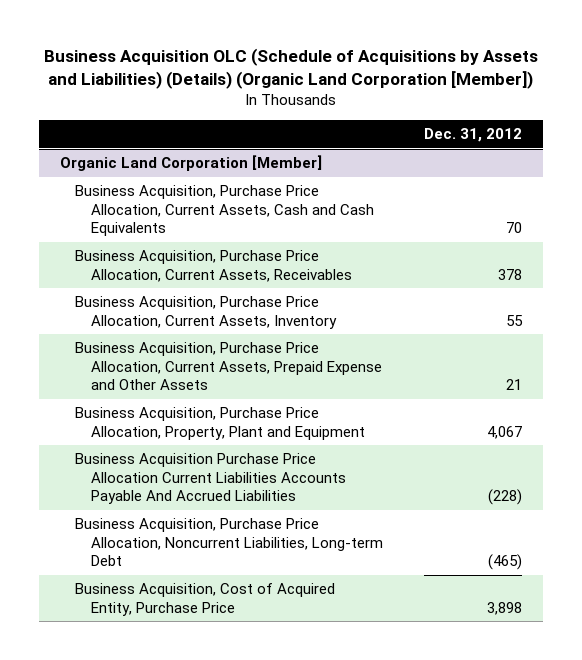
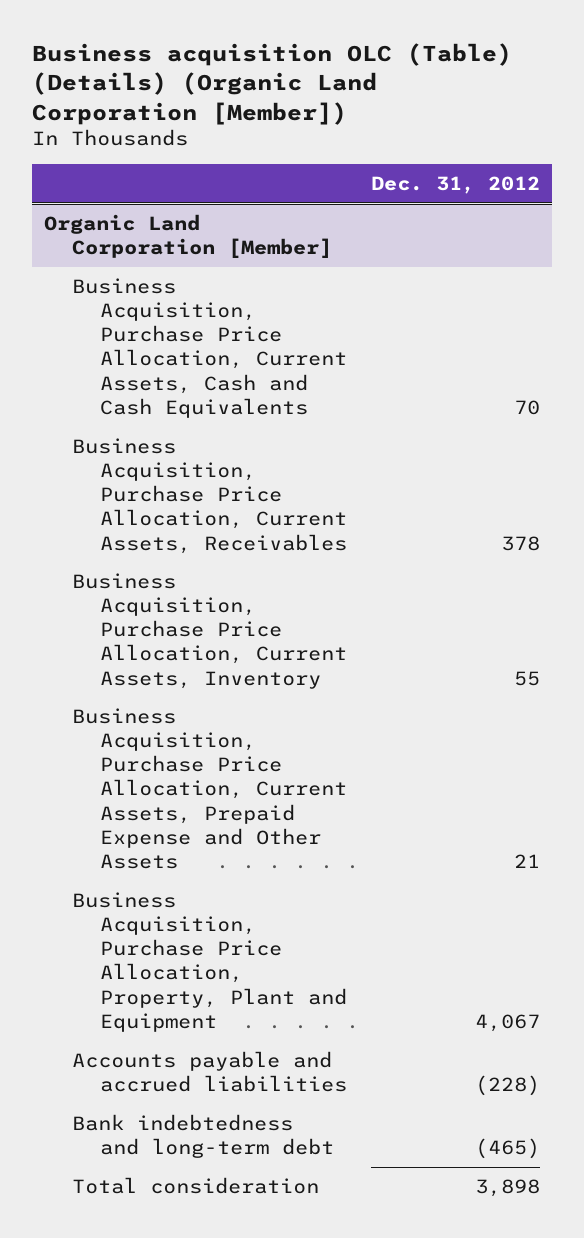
[44,47,539,89] Business Acquisition OLC (Schedule of Acquisitions by Assets and Liabilities) (Details) (Organic Land Corporation [Member]) -> [32,43,513,125] Business acquisition OLC (Table) (Details) (Organic Land Corporation [Member])
[75,453,346,505] Business Acquisition Purchase Price Allocation Current Liabilities Accounts Payable And Accrued Liabilities -> [72,1051,348,1093] Accounts payable and accrued liabilities
[75,518,383,567] Business Acquisition, Purchase Price Allocation, Noncurrent Liabilities, Long-term Debt -> [72,1114,335,1159] Bank indebtedness and long-term debt
[75,583,336,616] Business Acquisition, Cost of Acquired Entity, Purchase Price -> [72,1177,320,1195] Total consideration

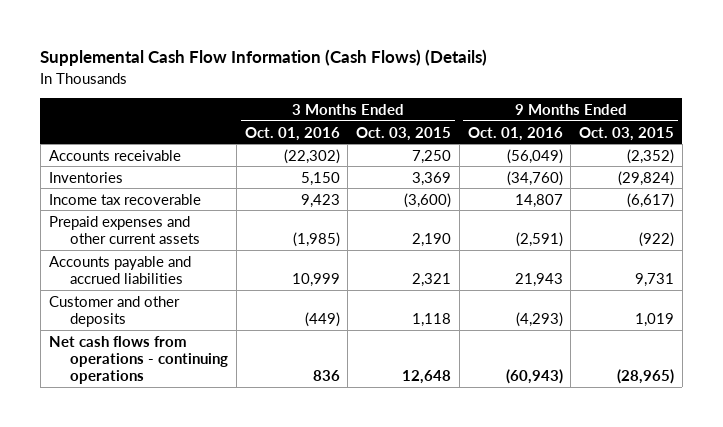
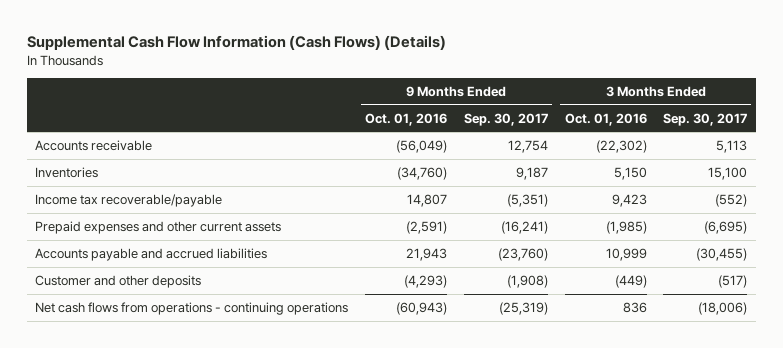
[356,126,452,141] Oct. 03, 2015 -> none
[579,126,675,141] Oct. 03, 2015 -> none
none -> [463,112,548,126] Sep. 30, 2017
none -> [663,112,748,126] Sep. 30, 2017
[48,193,201,205] Income tax recoverable -> [35,193,223,207] Income tax recoverable/payable

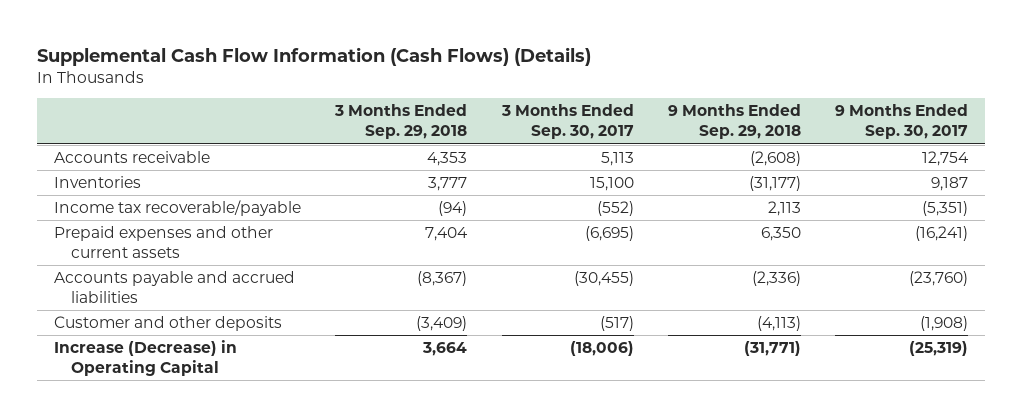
[365,112,448,126] Oct. 01, 2016 -> none
[564,112,647,126] Oct. 01, 2016 -> none
none -> [334,104,468,140] 3 Months Ended Sep. 29, 2018
none -> [667,104,801,140] 9 Months Ended Sep. 29, 2018
[35,301,349,315] Net cash flows from operations - continuing operations -> [54,340,238,377] Increase (Decrease) in Operating Capital

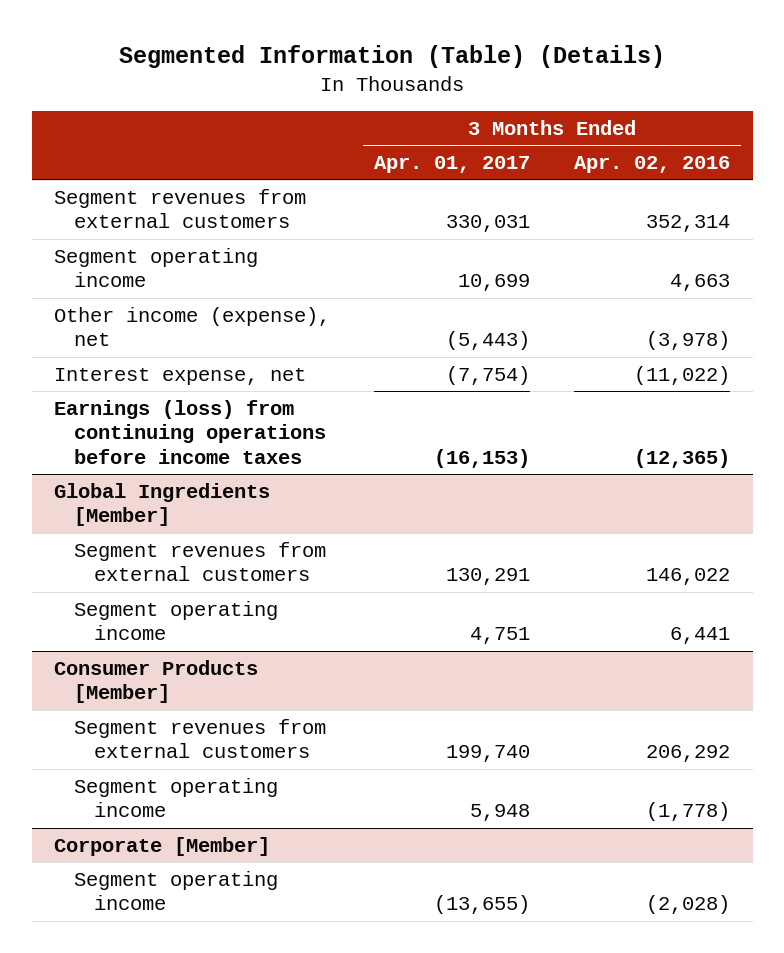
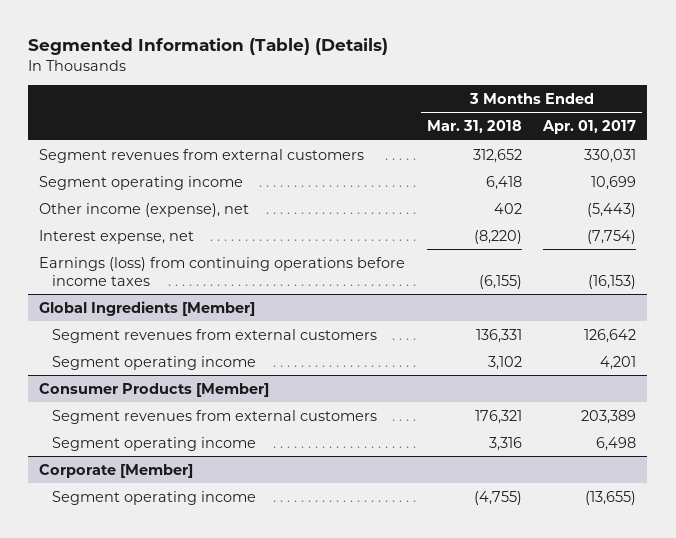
[574,156,731,174] Apr. 02, 2016 -> none
none -> [426,120,522,134] Mar. 31, 2018
[446,568,531,586] 130,291 -> [584,328,637,343] 126,642
[470,627,531,645] 4,751 -> [600,355,637,370] 4,201
[446,745,531,763] 199,740 -> [581,409,637,424] 203,389
[470,804,531,822] 5,948 -> [596,436,637,451] 6,498

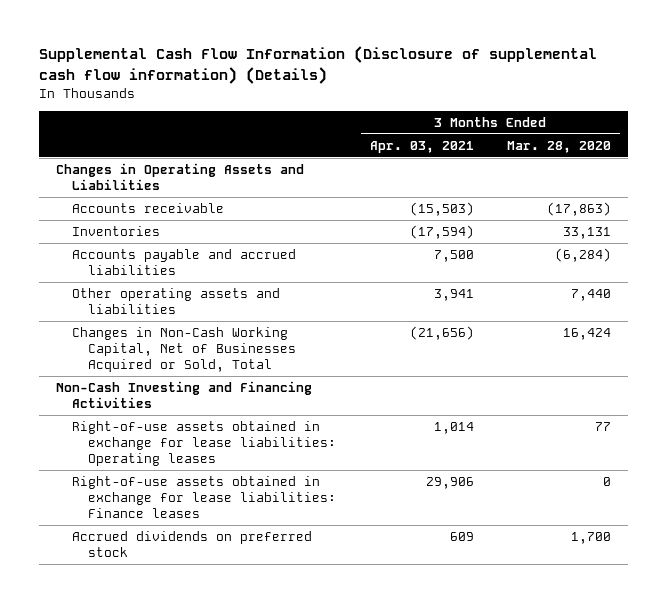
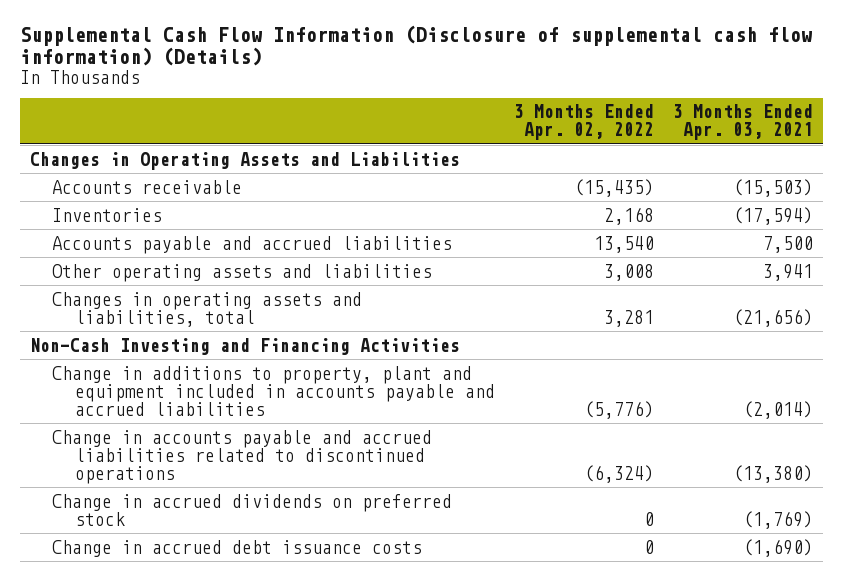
[507,140,612,153] Mar. 28, 2020 -> none
none -> [514,104,655,141] 3 Months Ended Apr. 02, 2022
[71,327,297,373] Changes in Non-Cash Working Capital, Net of Businesses Acquired or Sold, Total -> [52,291,363,327] Changes in operating assets and liabilities, total
[71,421,337,467] Right-of-use assets obtained in exchange for lease liabilities: Operating leases -> none
[71,476,337,519] Right-of-use assets obtained in exchange for lease liabilities: Finance leases -> none
none -> [52,365,496,416] Change in additions to property, plant and equipment included in accounts payable and accrued liabilities
none -> [52,429,433,484] Change in accounts payable and accrued liabilities related to discontinued operations
[71,531,312,558] Accrued dividends on preferred stock -> [52,493,453,526] Change in accrued dividends on preferred stock
[449,532,474,542] 609 -> [743,510,814,529] (1,769)
none -> [52,539,423,557] Change in accrued debt issuance costs

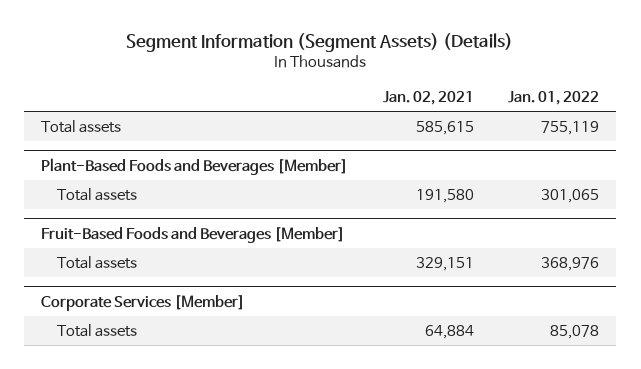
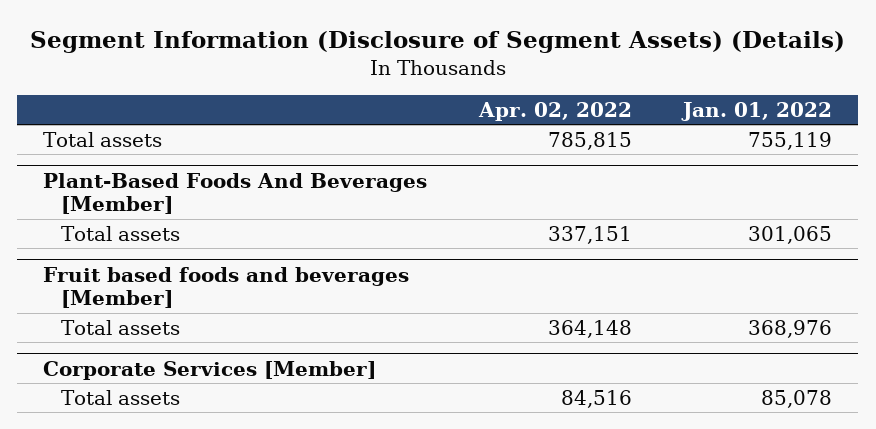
[126,33,514,53] Segment Information (Segment Assets) (Details) -> [29,31,845,54] Segment Information (Disclosure of Segment Assets) (Details)
[382,90,474,105] Jan. 02, 2021 -> none
none -> [477,101,632,121] Apr. 02, 2022
[41,157,349,175] Plant-Based Foods and Beverages [Member] -> [43,172,428,215] Plant-Based Foods And Beverages [Member]
[41,226,346,243] Fruit-Based Foods and Beverages [Member] -> [43,266,410,309] Fruit based foods and beverages [Member]

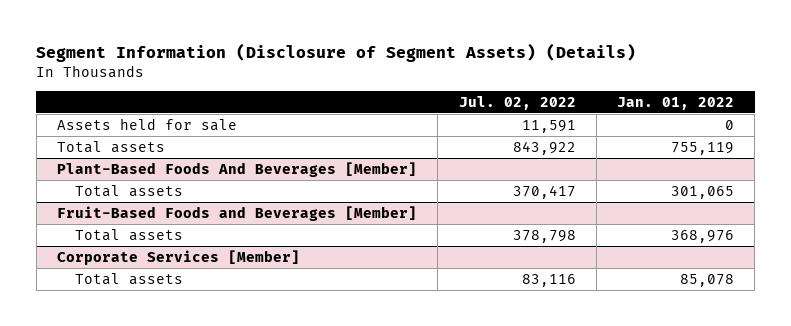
[477,101,632,121] Apr. 02, 2022 -> none
none -> [458,95,576,110] Jul. 02, 2022
none -> [57,117,238,131] Assets held for sale
[43,266,410,309] Fruit based foods and beverages [Member] -> [57,205,418,221] Fruit-Based Foods and Beverages [Member]

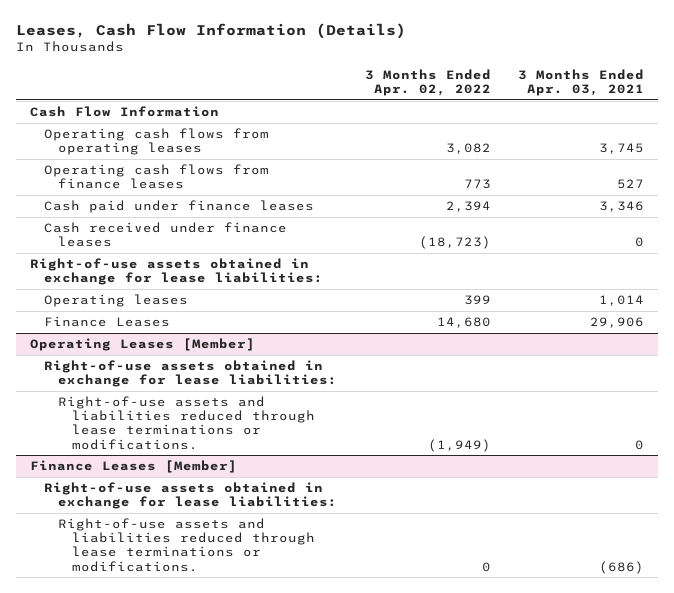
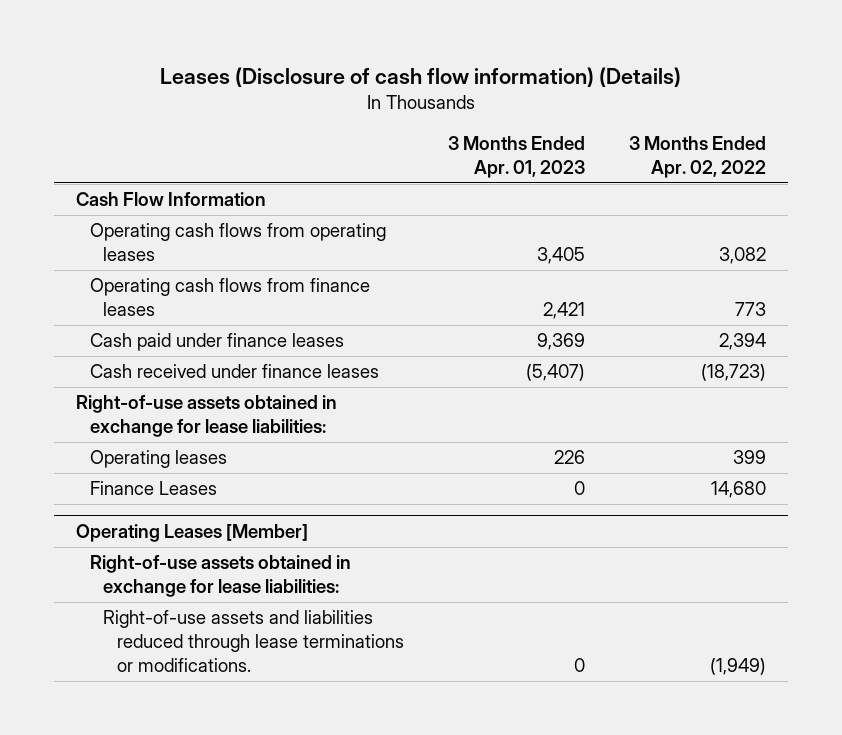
[16,23,407,40] Leases, Cash Flow Information (Details) -> [160,66,682,87] Leases (Disclosure of cash flow information) (Details)
[518,68,645,96] 3 Months Ended Apr. 03, 2021 -> none
none -> [447,136,585,178] 3 Months Ended Apr. 01, 2023
[30,460,238,474] Finance Leases [Member] -> none
[44,482,338,510] Right-of-use assets obtained in exchange for lease liabilities: -> none
[58,518,316,572] Right-of-use assets and liabilities reduced through lease terminations or modifications. -> none

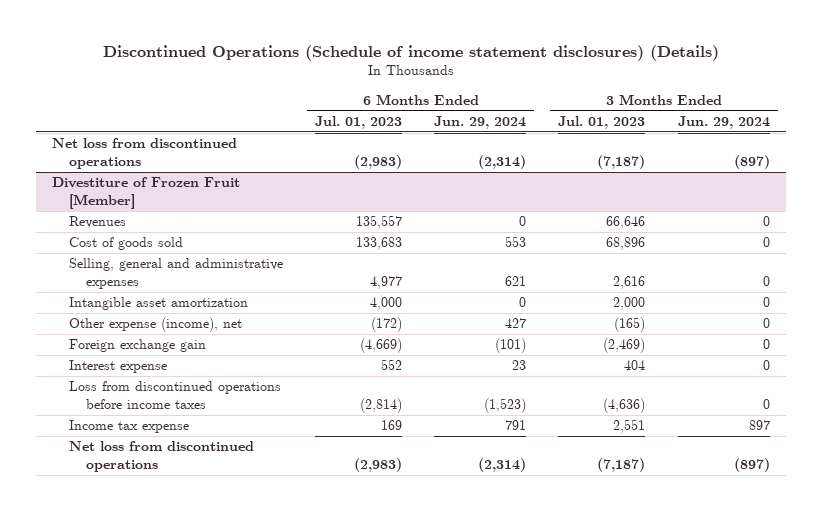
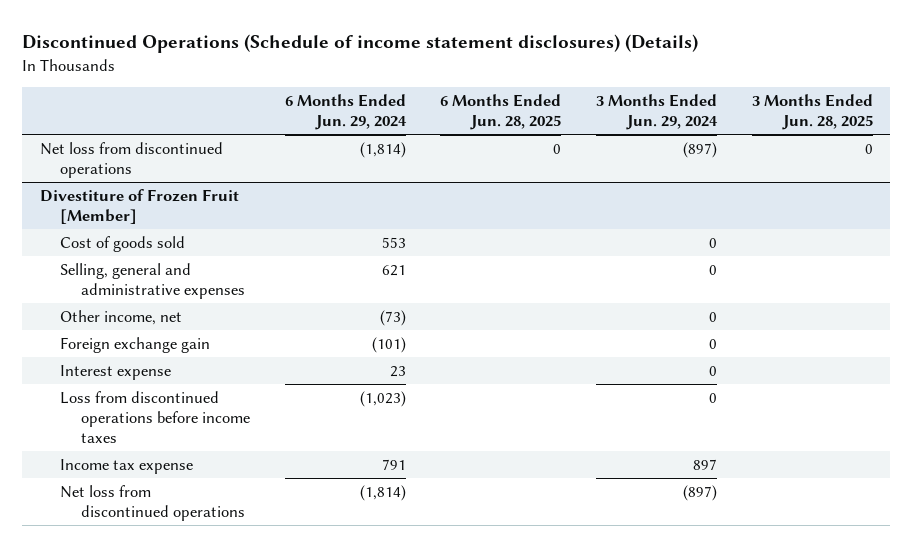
[315,115,403,129] Jul. 01, 2023 -> none
[558,115,646,129] Jul. 01, 2023 -> none
none -> [440,94,562,131] 6 Months Ended Jun. 28, 2025
none -> [752,94,874,131] 3 Months Ended Jun. 28, 2025
[478,155,527,170] (2,314) -> [359,141,406,158] (1,814)
[68,216,126,229] Revenues -> none
[68,297,248,311] Intangible asset amortization -> none
[68,317,242,333] Other expense (income), net -> [60,309,183,325] Other income, net
[505,318,527,329] 427 -> [379,309,406,326] (73)
[484,398,527,414] (1,523) -> [359,390,406,407] (1,023)
[478,458,527,473] (2,314) -> [359,484,406,501] (1,814)

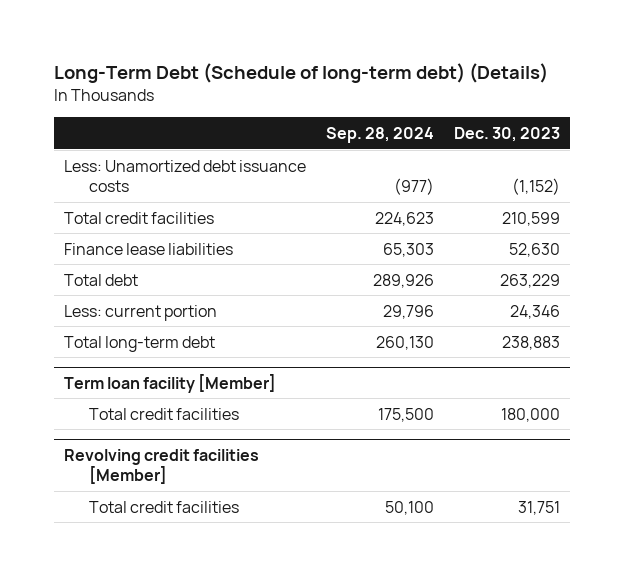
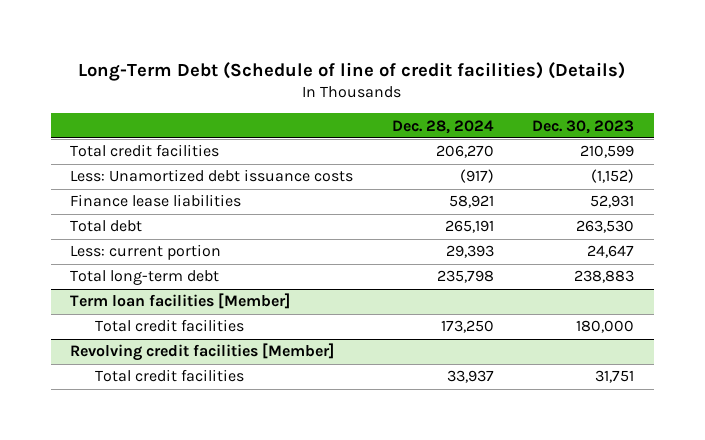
[54,63,549,84] Long-Term Debt (Schedule of long-term debt) (Details) -> [78,61,626,81] Long-Term Debt (Schedule of line of credit facilities) (Details)
[326,126,435,143] Sep. 28, 2024 -> none
none -> [391,119,494,134] Dec. 28, 2024
[64,159,307,192] Less: Unamortized debt issuance costs -> [70,169,354,183] Less: Unamortized debt issuance costs
[509,242,561,257] 52,630 -> [590,195,635,209] 52,931
[500,273,561,288] 263,229 -> [576,220,635,234] 263,530
[510,304,561,319] 24,346 -> [587,245,635,259] 24,647
[64,373,277,393] Term loan facility [Member] -> [70,293,291,310] Term loan facilities [Member]

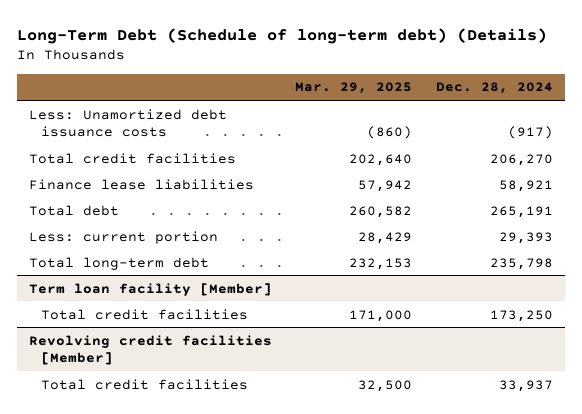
[78,61,626,81] Long-Term Debt (Schedule of line of credit facilities) (Details) -> [16,27,547,44] Long-Term Debt (Schedule of long-term debt) (Details)
[532,119,635,134] Dec. 30, 2023 -> none
none -> [295,82,413,95] Mar. 29, 2025
[70,144,220,158] Total credit facilities -> [28,152,236,164] Total credit facilities
[70,293,291,310] Term loan facilities [Member] -> [28,282,272,296] Term loan facility [Member]

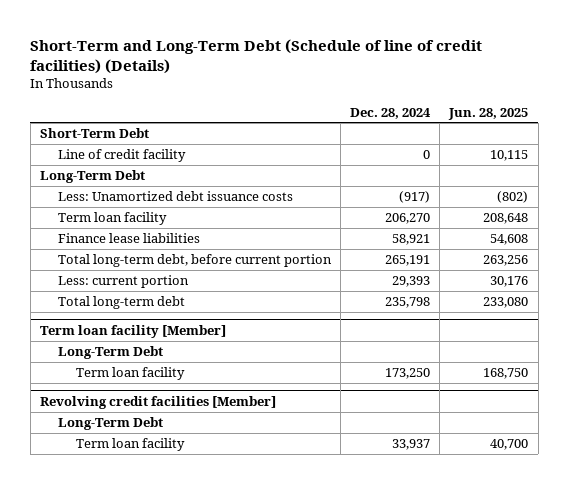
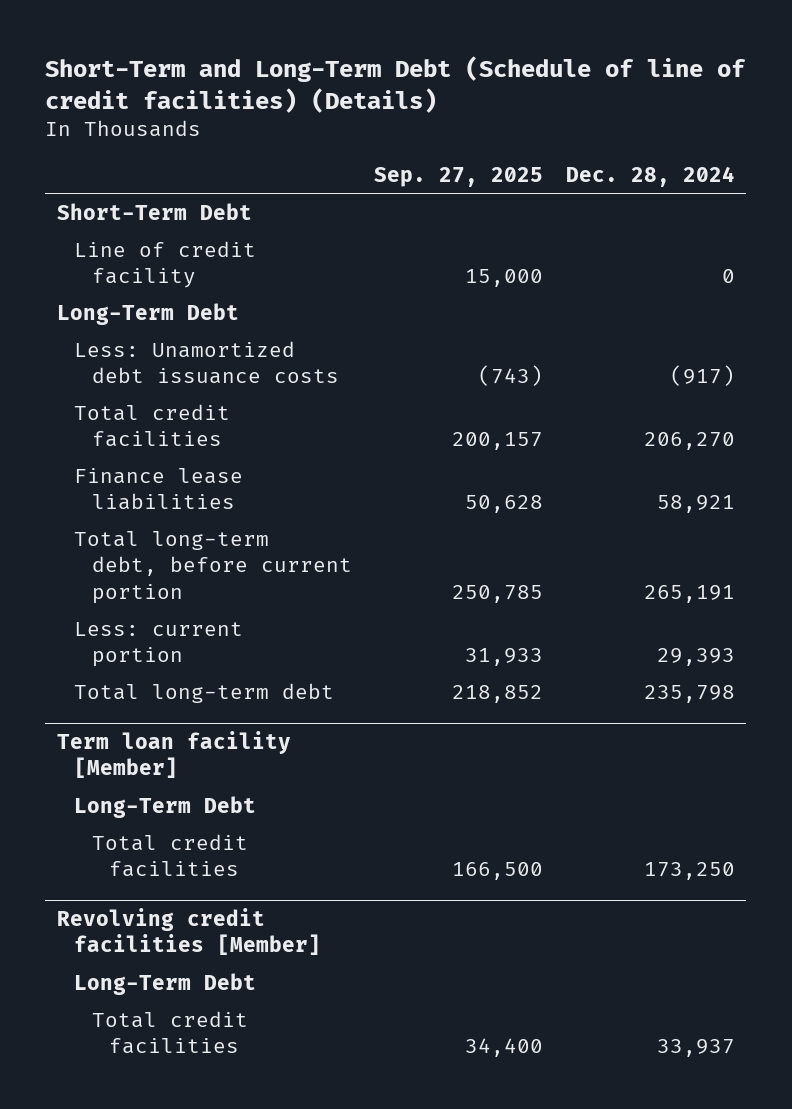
[448,107,529,120] Jun. 28, 2025 -> none
none -> [374,167,544,188] Sep. 27, 2025
[58,212,168,226] Term loan facility -> [74,403,231,448] Total credit facilities
[76,367,186,381] Term loan facility -> [91,833,248,878] Total credit facilities
[76,438,186,452] Term loan facility -> [91,1010,248,1055] Total credit facilities

